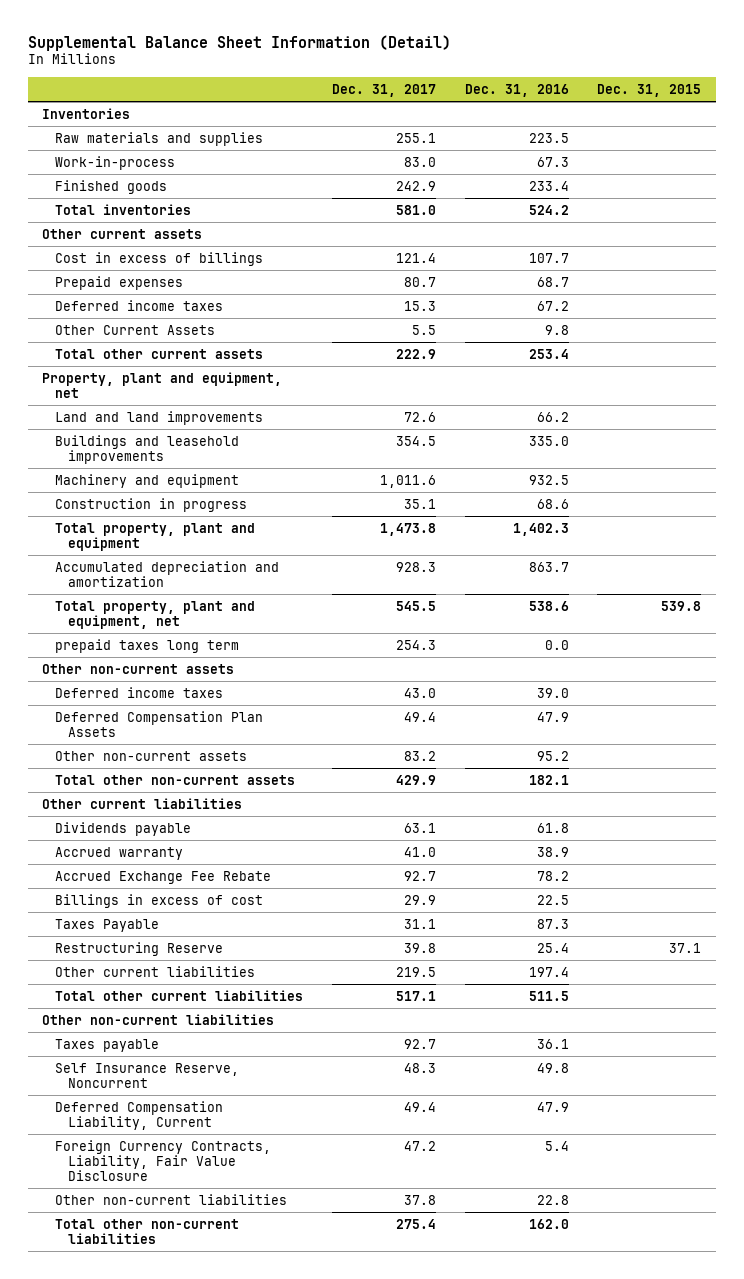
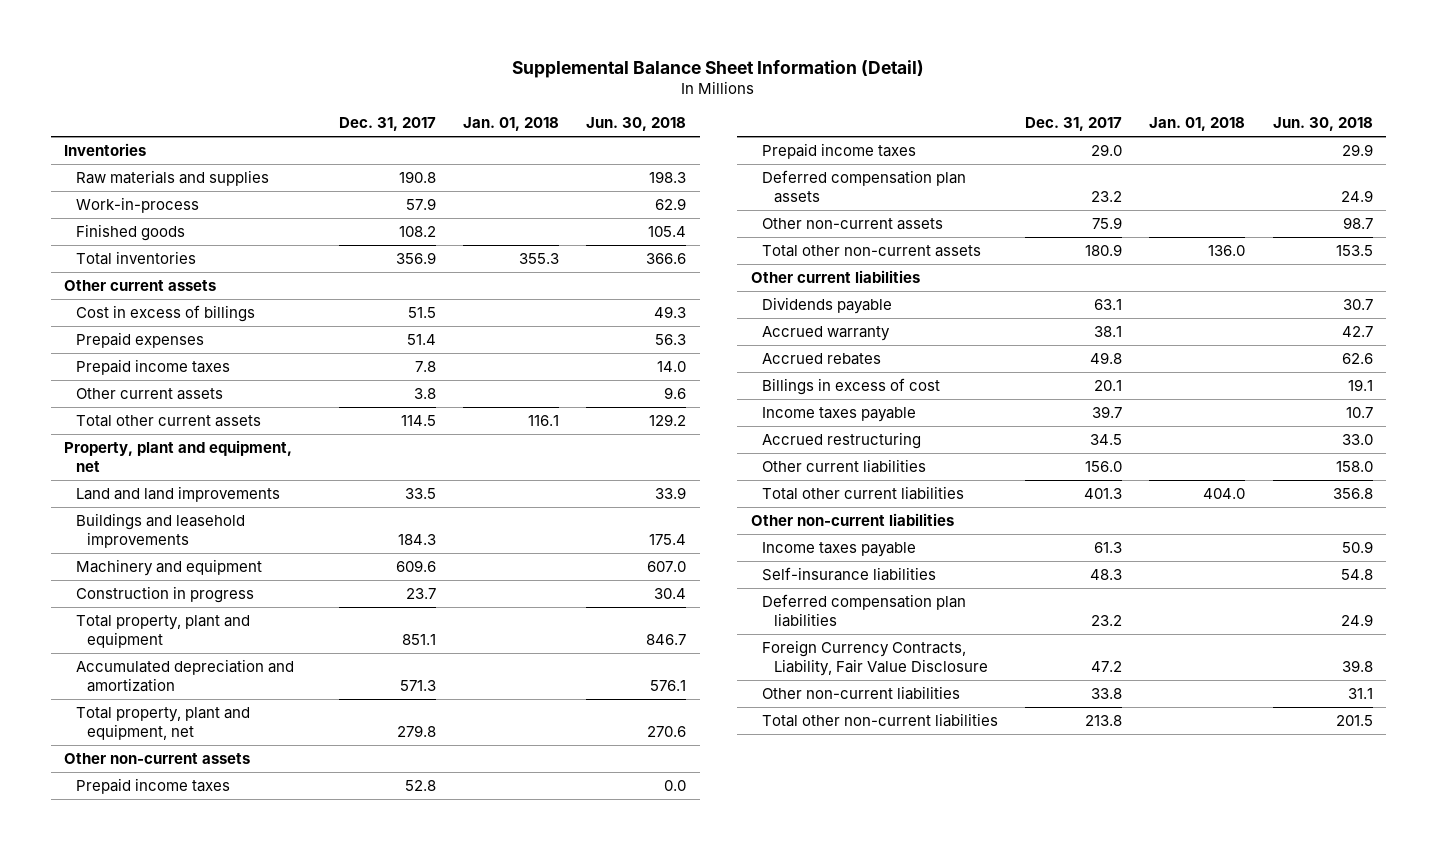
[464,83,569,97] Dec. 31, 2016 -> none
[597,83,702,97] Dec. 31, 2015 -> none
none -> [462,117,559,132] Jan. 01, 2018
none -> [586,117,687,132] Jun. 30, 2018
[396,132,437,143] 255.1 -> [398,171,436,184] 190.8
[404,156,437,167] 83.0 -> [405,198,436,211] 57.9
[396,180,437,191] 242.9 -> [398,226,436,238] 108.2
[396,204,437,215] 581.0 -> [395,252,436,265] 356.9
[396,252,437,263] 121.4 -> [407,307,436,319] 51.5
[404,276,437,287] 80.7 -> [406,334,436,346] 51.4
[55,299,224,311] Deferred income taxes -> [75,359,230,376] Prepaid income taxes
[404,300,437,311] 15.3 -> [414,361,436,373] 7.8
[55,324,216,335] Other Current Assets -> [75,388,223,401] Other current assets
[412,324,437,335] 5.5 -> [413,388,436,400] 3.8
[396,348,437,359] 222.9 -> [400,415,436,427] 114.5
[55,638,240,653] prepaid taxes long term -> none
[404,411,437,422] 72.6 -> [404,488,436,500] 33.5
[396,435,437,446] 354.5 -> [397,533,436,545] 184.3
[380,474,437,488] 1,011.6 -> [395,560,436,573] 609.6
[404,498,437,509] 35.1 -> [405,588,436,600] 23.7
[380,522,437,536] 1,473.8 -> [401,633,436,645] 851.1
[396,561,437,572] 928.3 -> [399,679,436,691] 571.3
[396,600,437,611] 545.5 -> [396,724,436,737] 279.8
none -> [75,778,230,795] Prepaid income taxes
[55,686,224,698] Deferred income taxes -> [762,143,917,160] Prepaid income taxes
[404,687,437,698] 43.0 -> [1091,144,1123,157] 29.0
[55,710,264,737] Deferred Compensation Plan Assets -> [762,170,967,203] Deferred compensation plan assets
[404,711,437,722] 49.4 -> [1091,190,1123,202] 23.2
[404,750,437,761] 83.2 -> [1092,217,1123,230] 75.9
[396,774,437,785] 429.9 -> [1085,244,1123,257] 180.9
[404,846,437,857] 41.0 -> [1094,326,1123,338] 38.1
[55,870,272,884] Accrued Exchange Fee Rebate -> [762,353,882,366] Accrued rebates
[404,870,437,881] 92.7 -> [1090,352,1123,365] 49.8
[404,894,437,905] 29.9 -> [1094,380,1123,392] 20.1
[55,918,160,932] Taxes Payable -> [762,407,917,423] Income taxes payable
[404,918,437,929] 31.1 -> [1092,406,1123,419] 39.7
[55,941,224,956] Restructuring Reserve -> [762,432,922,450] Accrued restructuring
[404,942,437,953] 39.8 -> [1090,434,1123,446] 34.5
[396,966,437,977] 219.5 -> [1085,461,1123,473] 156.0
[396,990,437,1001] 517.1 -> [1084,488,1123,500] 401.3
[55,1038,160,1052] Taxes payable -> [762,542,917,558] Income taxes payable
[404,1038,437,1049] 92.7 -> [1094,542,1123,554] 61.3
[55,1062,240,1088] Self Insurance Reserve, Noncurrent -> [762,567,937,582] Self-insurance liabilities
[55,1100,224,1130] Deferred Compensation Liability, Current -> [762,594,967,627] Deferred compensation plan liabilities
[404,1101,437,1112] 49.4 -> [1091,614,1123,626] 23.2
[404,1194,437,1205] 37.8 -> [1091,688,1123,700] 33.8
[396,1218,437,1229] 275.4 -> [1085,715,1123,727] 213.8

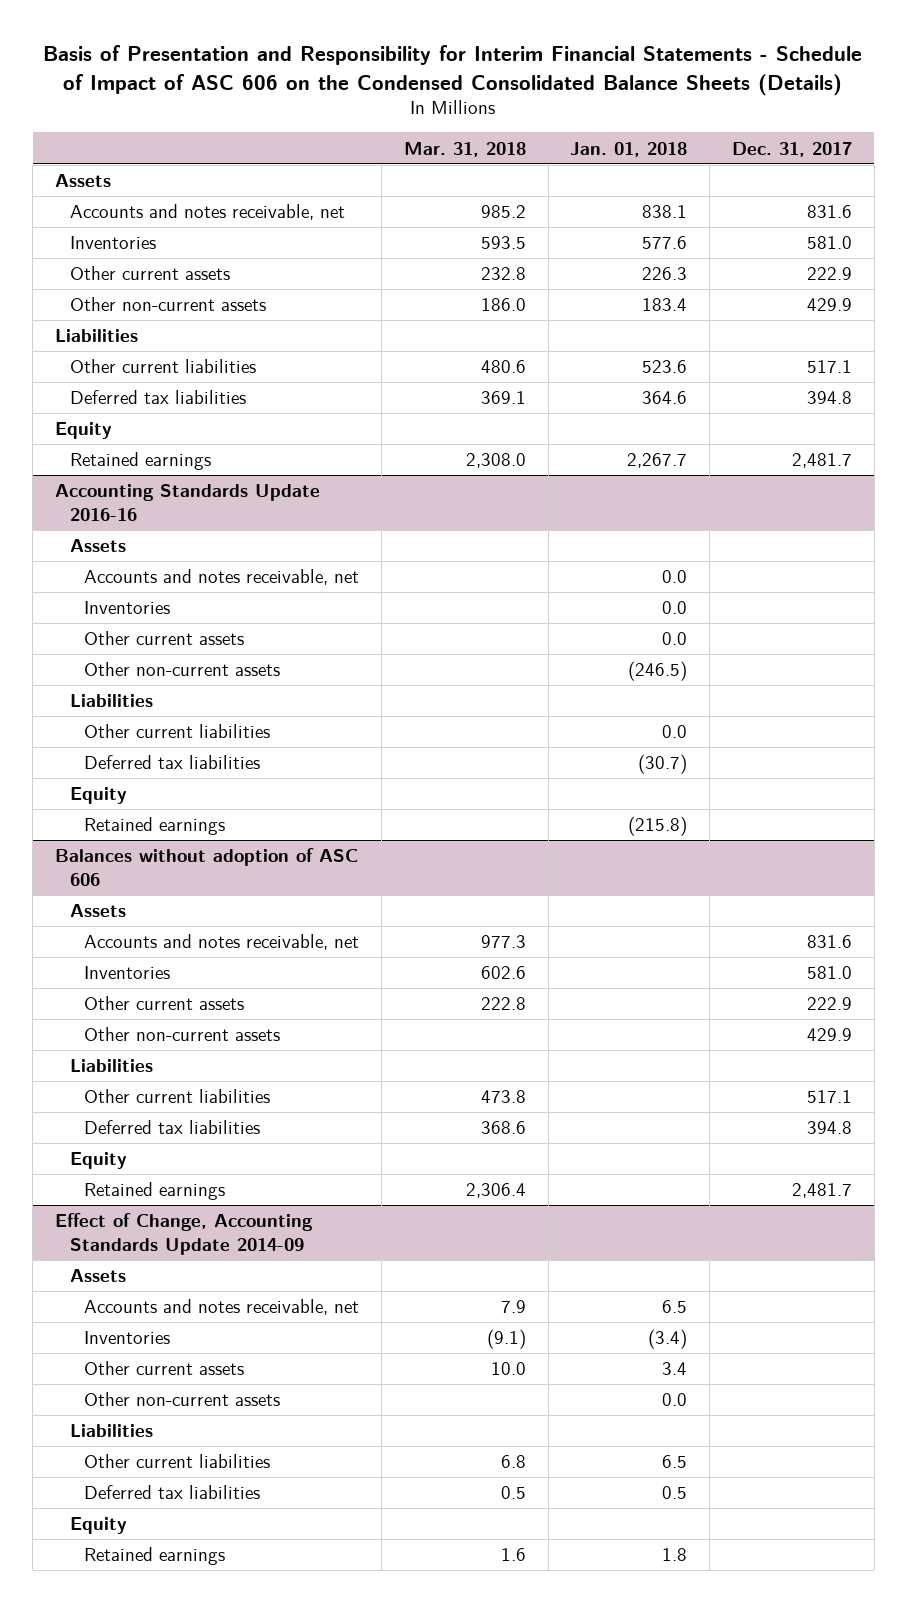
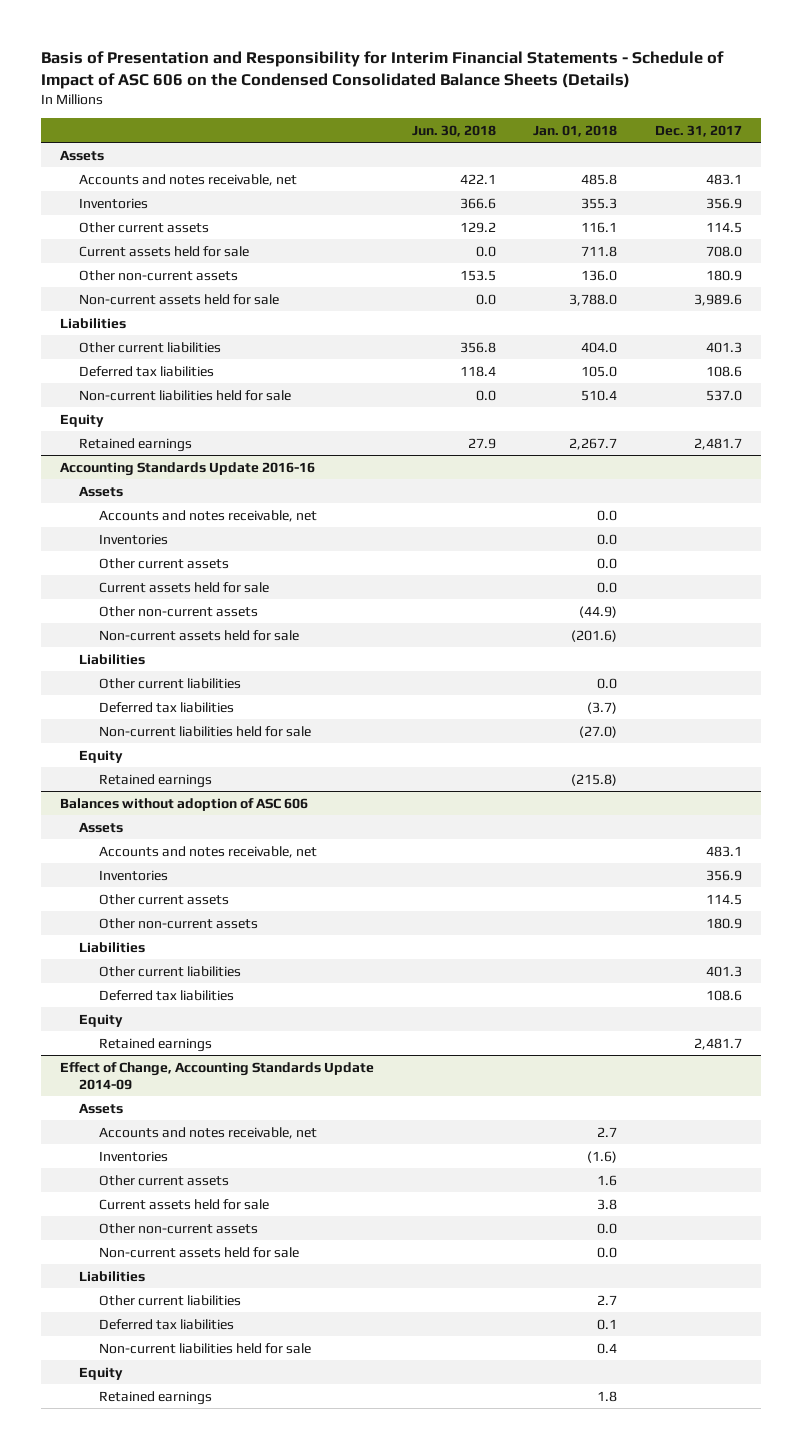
[403,141,526,157] Mar. 31, 2018 -> none
none -> [411,124,496,137] Jun. 30, 2018
[642,205,688,219] 838.1 -> [581,173,618,185] 485.8
[806,205,852,219] 831.6 -> [706,173,743,185] 483.1
[642,236,688,250] 577.6 -> [581,197,618,209] 355.3
[806,236,852,250] 581.0 -> [706,197,743,209] 356.9
[642,267,688,281] 226.3 -> [581,221,618,233] 116.1
[806,267,852,281] 222.9 -> [706,221,743,233] 114.5
none -> [79,245,250,257] Current assets held for sale
[642,298,688,312] 183.4 -> [581,269,618,281] 136.0
[806,298,852,312] 429.9 -> [706,269,743,281] 180.9
none -> [79,293,280,305] Non-current assets held for sale
[642,360,688,374] 523.6 -> [581,341,618,353] 404.0
[806,360,852,374] 517.1 -> [706,341,743,353] 401.3
[642,391,688,405] 364.6 -> [581,365,618,377] 105.0
[806,391,852,405] 394.8 -> [706,365,743,377] 108.6
none -> [79,389,292,401] Non-current liabilities held for sale
none -> [98,581,269,593] Current assets held for sale
[628,661,688,682] (246.5) -> [579,605,618,618] (44.9)
none -> [98,629,299,641] Non-current assets held for sale
[638,754,688,775] (30.7) -> [587,701,618,714] (3.7)
none -> [98,725,311,737] Non-current liabilities held for sale
[806,935,852,949] 831.6 -> [706,845,743,857] 483.1
[806,966,852,980] 581.0 -> [706,869,743,881] 356.9
[806,997,852,1011] 222.9 -> [706,893,743,905] 114.5
[806,1028,852,1042] 429.9 -> [706,917,743,929] 180.9
[806,1090,852,1104] 517.1 -> [706,965,743,977] 401.3
[806,1121,852,1135] 394.8 -> [706,989,743,1001] 108.6
[662,1300,688,1314] 6.5 -> [597,1126,618,1137] 2.7
[648,1329,688,1350] (3.4) -> [587,1150,618,1163] (1.6)
[662,1362,688,1376] 3.4 -> [597,1174,618,1186] 1.6
none -> [98,1198,269,1210] Current assets held for sale
none -> [98,1246,299,1258] Non-current assets held for sale
[662,1455,688,1469] 6.5 -> [597,1294,618,1305] 2.7
[662,1486,688,1500] 0.5 -> [597,1318,618,1330] 0.1
none -> [98,1342,311,1354] Non-current liabilities held for sale

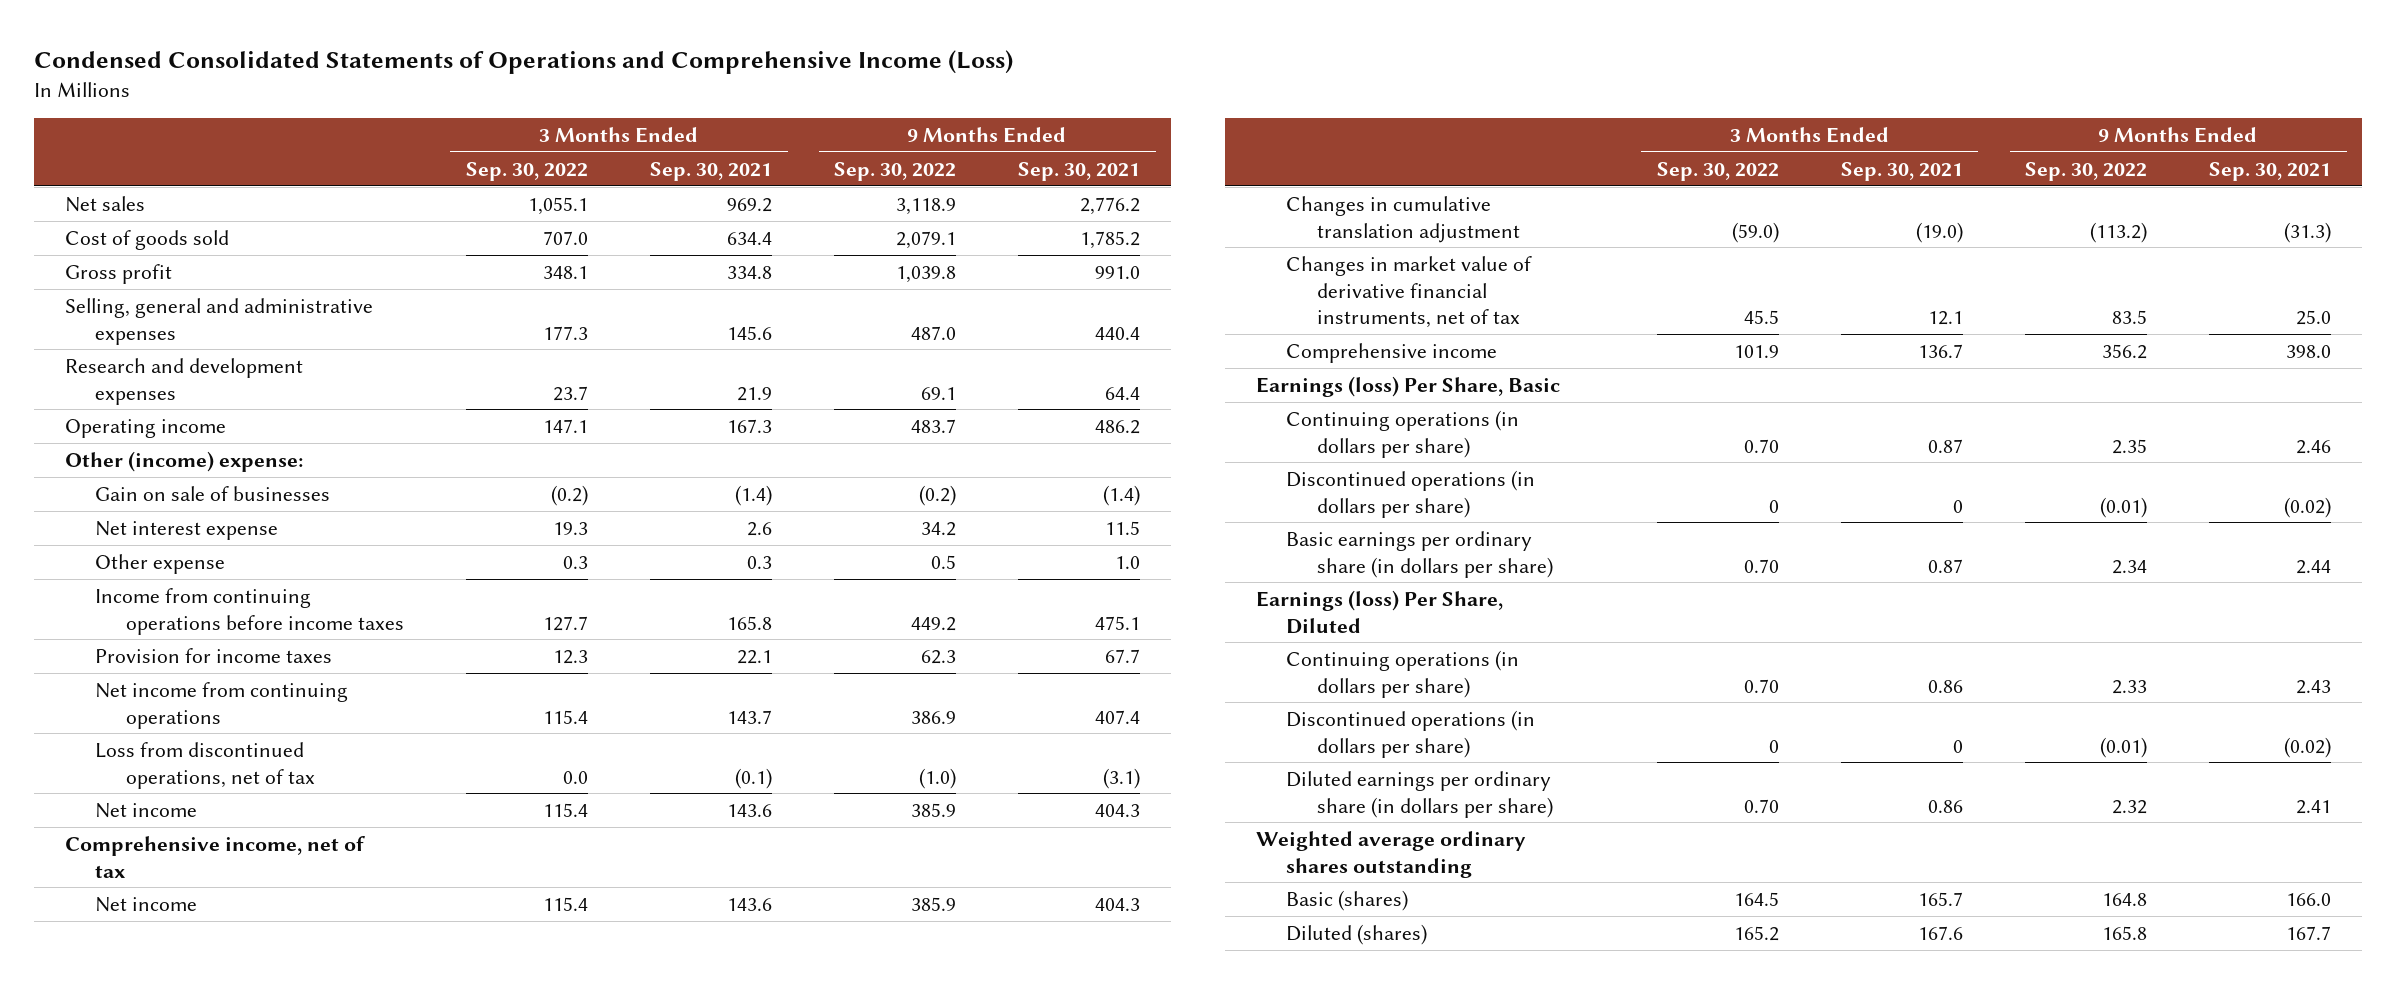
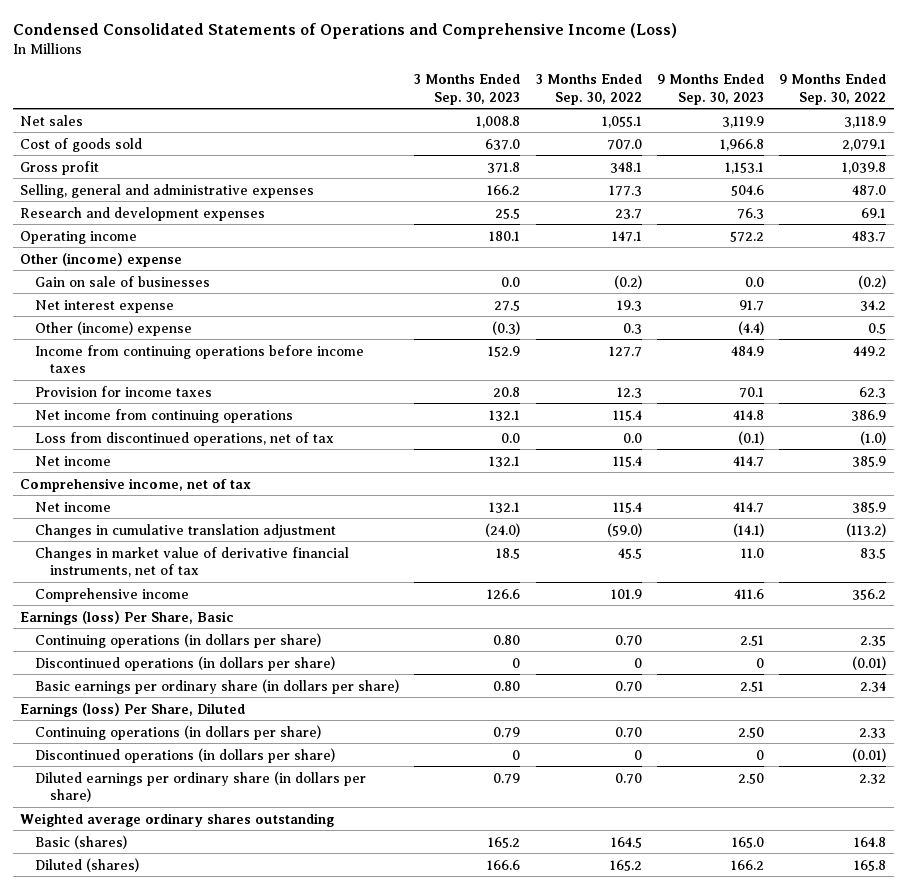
[649,161,772,181] Sep. 30, 2021 -> none
[1018,161,1141,181] Sep. 30, 2021 -> none
none -> [414,74,521,105] 3 Months Ended Sep. 30, 2023
none -> [656,74,764,105] 9 Months Ended Sep. 30, 2023
[65,450,304,472] Other (income) expense: -> [20,252,183,267] Other (income) expense
[95,553,226,574] Other expense -> [34,320,192,336] Other (income) expense

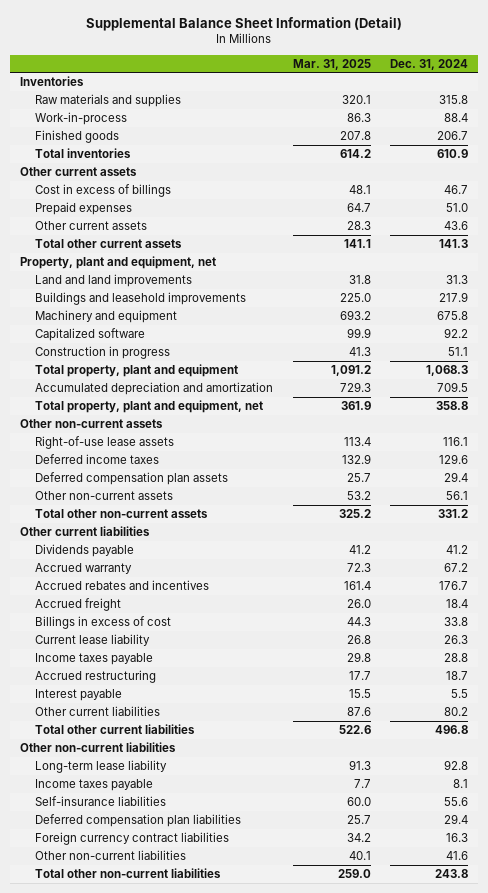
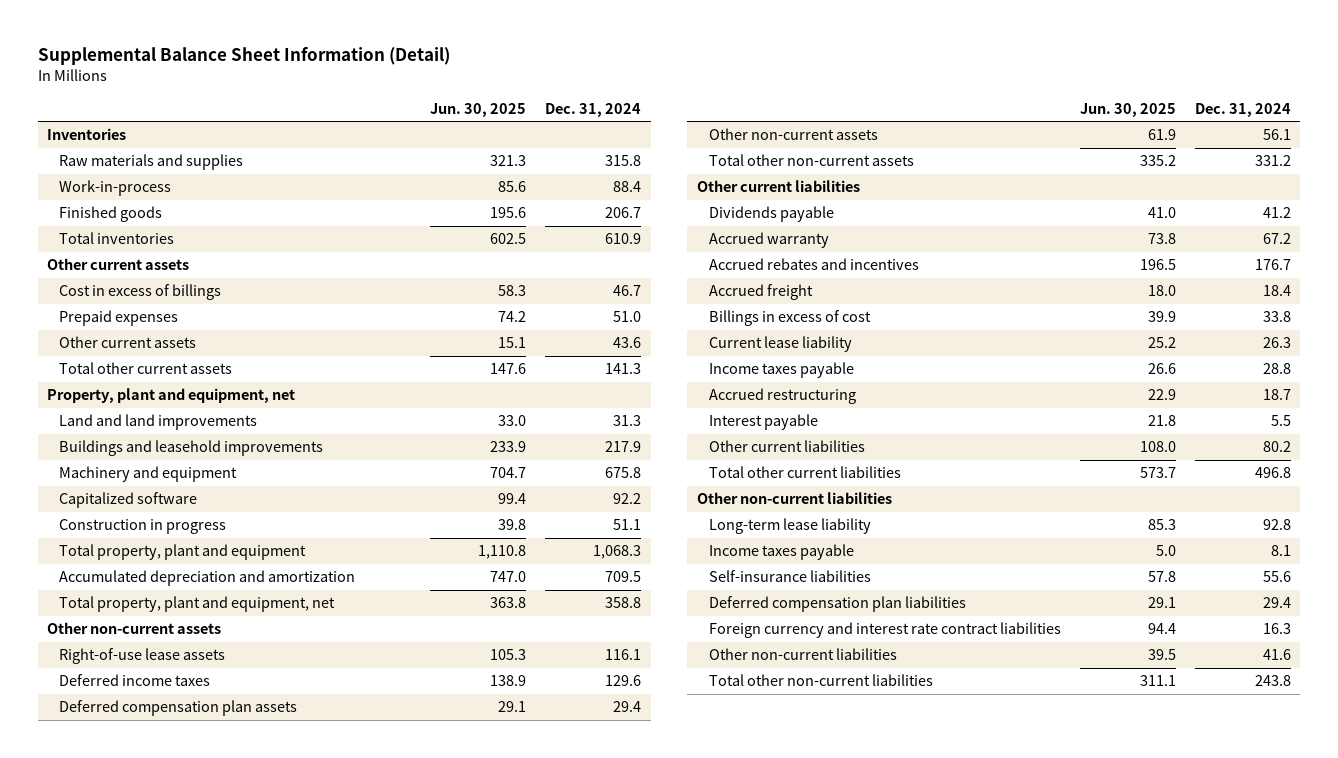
[292,58,371,70] Mar. 31, 2025 -> none
none -> [430,102,527,117] Jun. 30, 2025
[35,831,230,845] Foreign currency contract liabilities -> [708,622,1061,639] Foreign currency and interest rate contract liabilities

